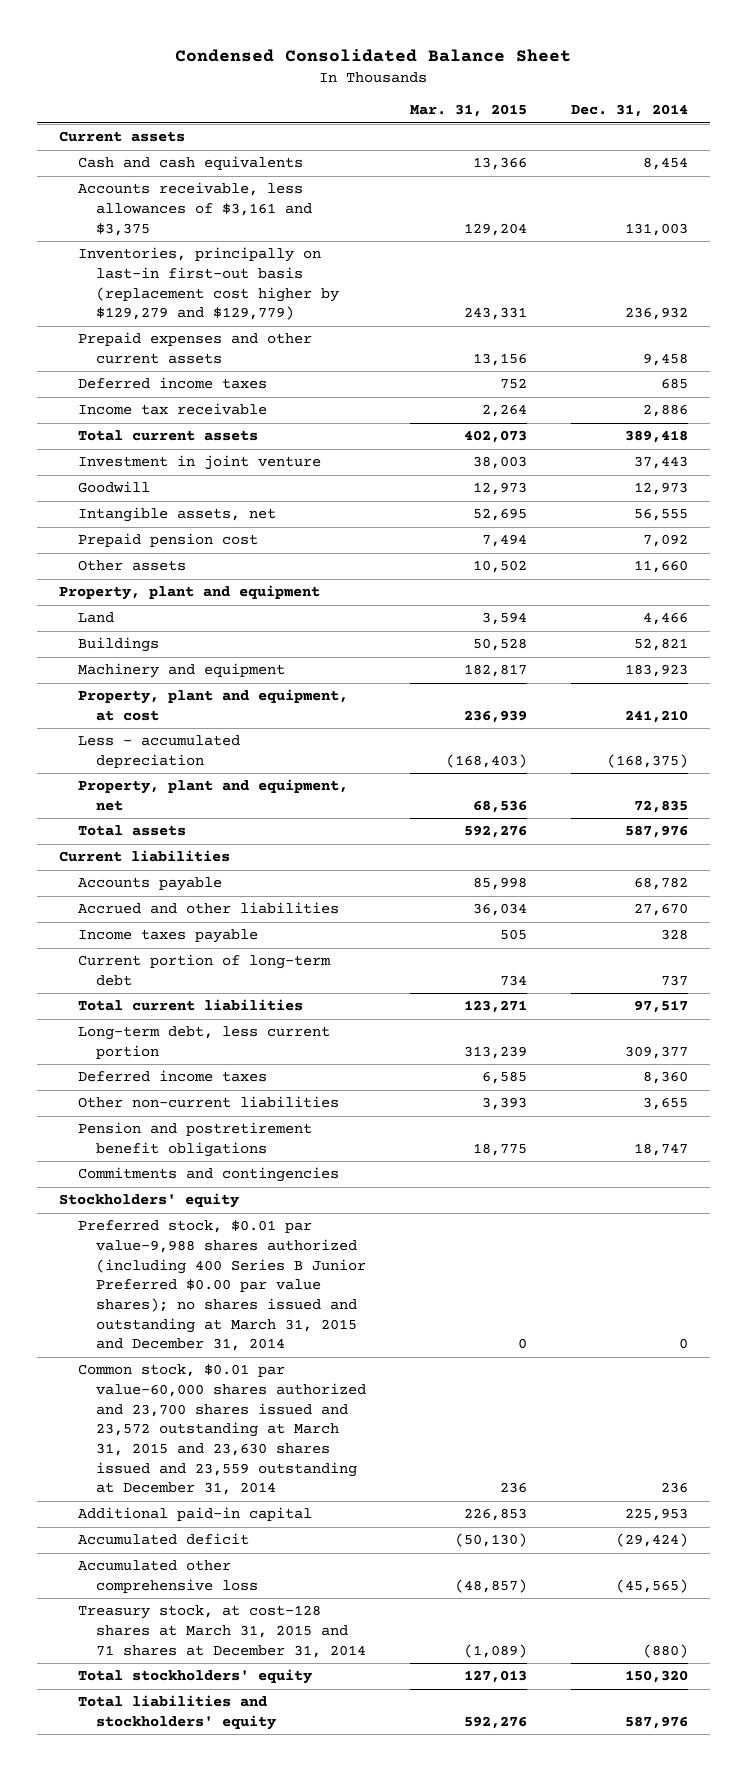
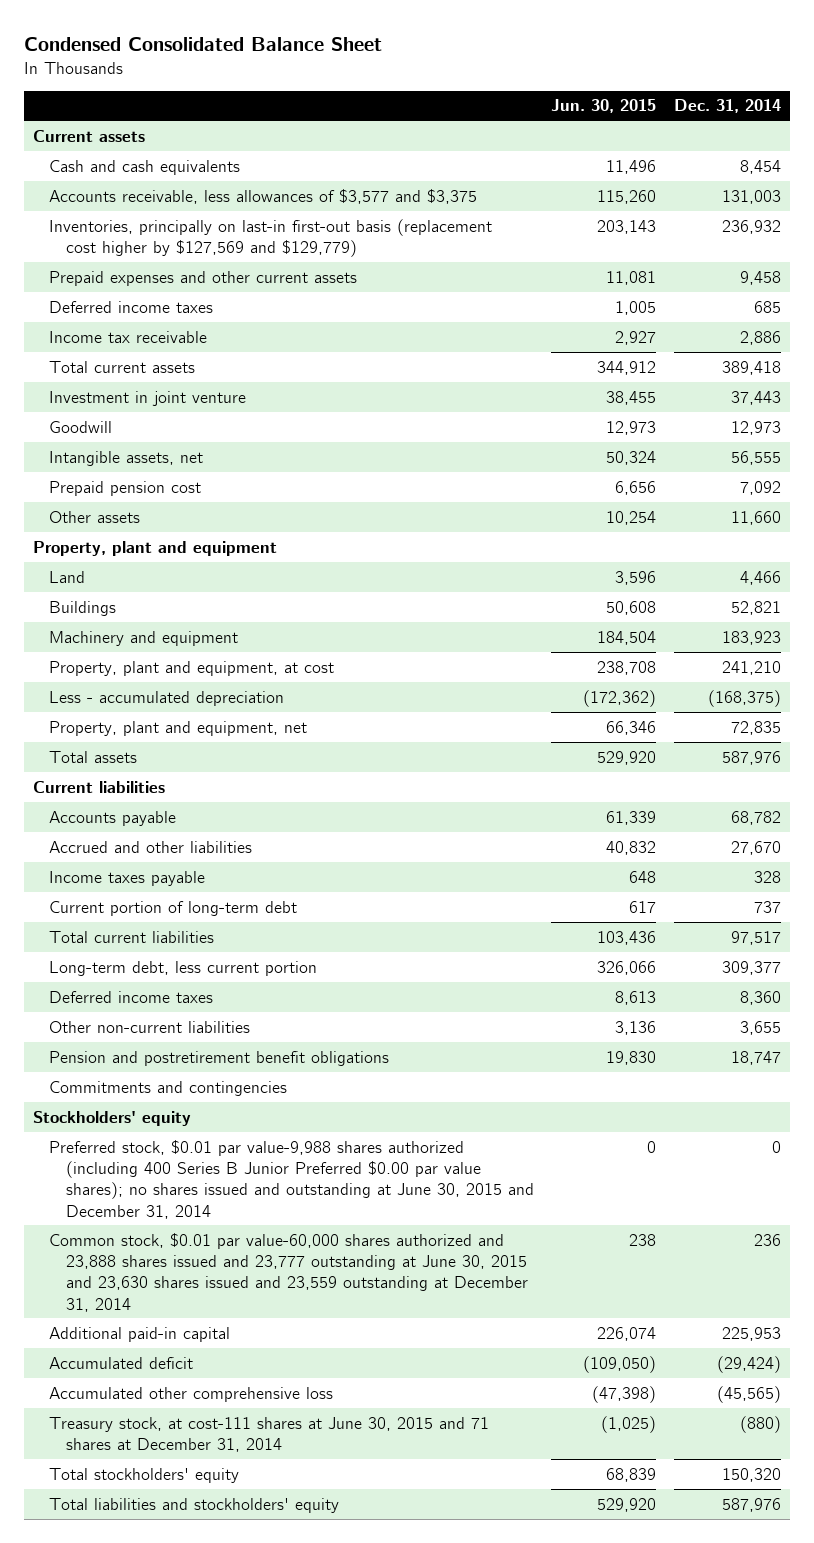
[410,104,528,118] Mar. 31, 2015 -> none
none -> [551,99,657,114] Jun. 30, 2015
[77,182,313,236] Accounts receivable, less allowances of $3,161 and $3,375 -> [49,188,478,204] Accounts receivable, less allowances of $3,577 and $3,375
[77,247,340,321] Inventories, principally on last-in first-out basis (replacement cost higher by $129,279 and $129,779) -> [49,218,493,257] Inventories, principally on last-in first-out basis (replacement cost higher by $127,569 and $129,779)
[77,1220,367,1352] Preferred stock, $0.01 par value-9,988 shares authorized (including 400 Series B Junior Preferred $0.00 par value shares); no shares issued and outstanding at March 31, 2015 and December 31, 2014 -> [49,1139,534,1219] Preferred stock, $0.01 par value-9,988 shares authorized (including 400 Series B Junior Preferred $0.00 par value shares); no shares issued and outstanding at June 30, 2015 and December 31, 2014
[77,1364,367,1496] Common stock, $0.01 par value-60,000 shares authorized and 23,700 shares issued and 23,572 outstanding at March 31, 2015 and 23,630 shares issued and 23,559 outstanding at December 31, 2014 -> [49,1232,528,1312] Common stock, $0.01 par value-60,000 shares authorized and 23,888 shares issued and 23,777 outstanding at June 30, 2015 and 23,630 shares issued and 23,559 outstanding at December 31, 2014
[77,1605,367,1658] Treasury stock, at cost-128 shares at March 31, 2015 and 71 shares at December 31, 2014 -> [49,1416,490,1452] Treasury stock, at cost-111 shares at June 30, 2015 and 71 shares at December 31, 2014

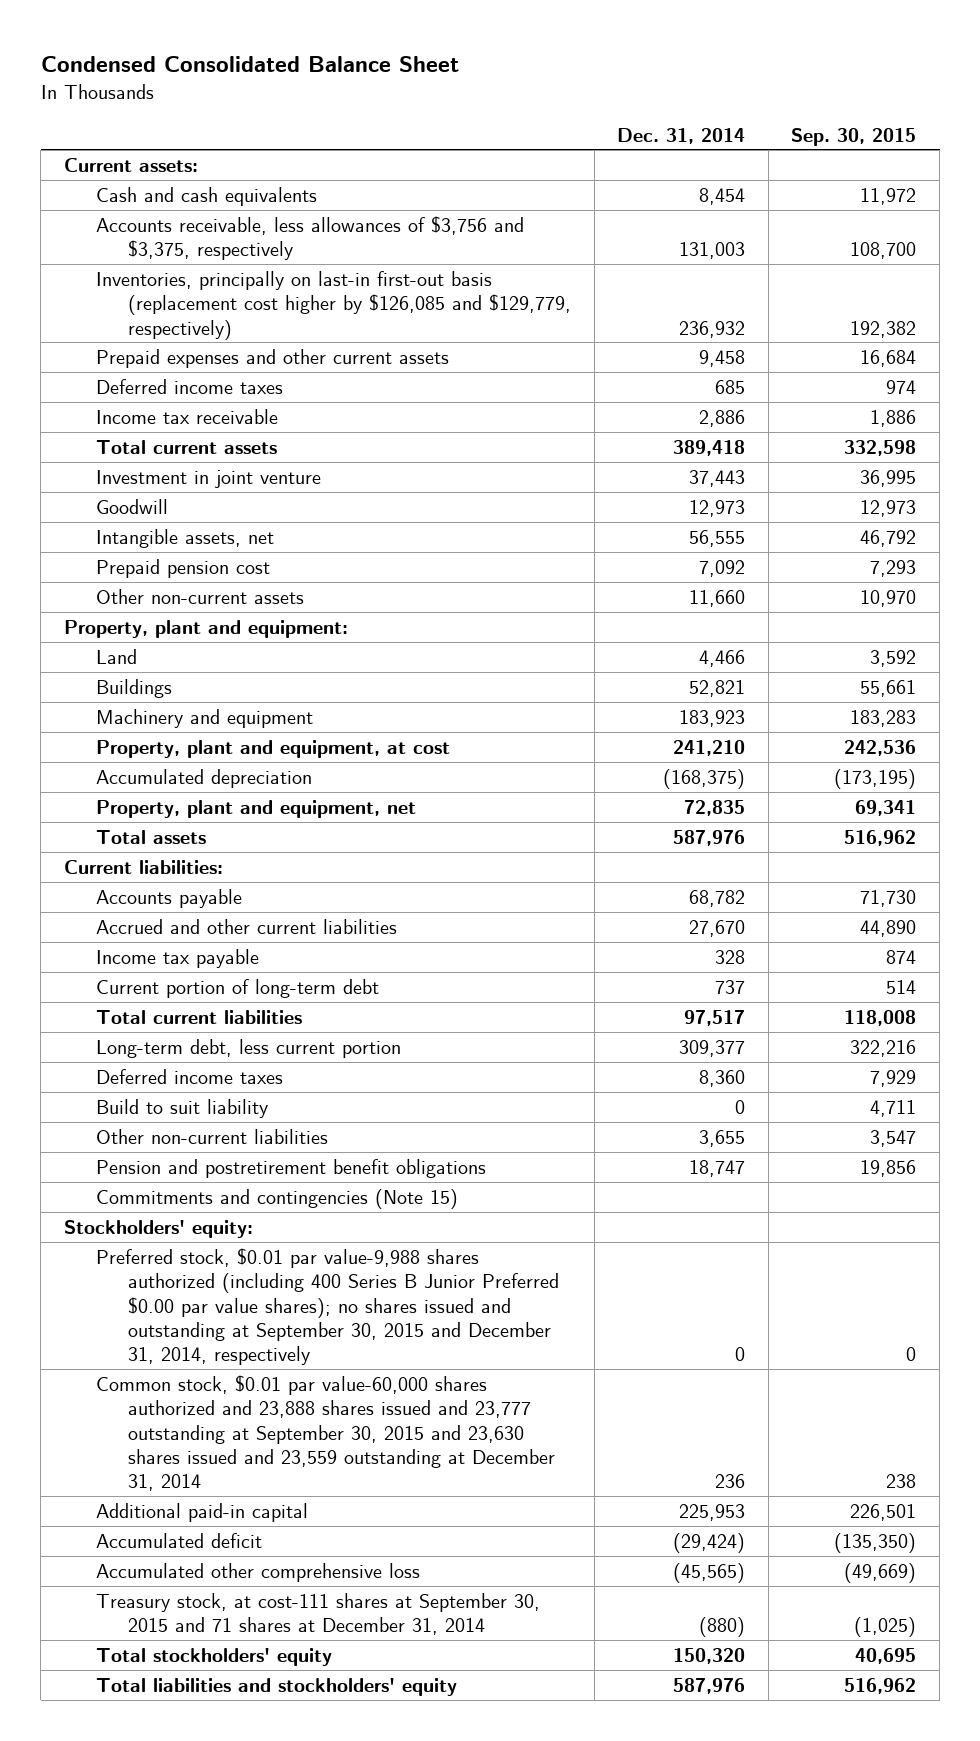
[551,99,657,114] Jun. 30, 2015 -> none
none -> [791,127,917,146] Sep. 30, 2015
[32,129,145,142] Current assets -> [63,158,198,173] Current assets:
[49,188,478,204] Accounts receivable, less allowances of $3,577 and $3,375 -> [95,216,524,261] Accounts receivable, less allowances of $3,756 and $3,375, respectively
[49,218,493,257] Inventories, principally on last-in first-out basis (replacement cost higher by $127,569 and $129,779) -> [95,271,572,340] Inventories, principally on last-in first-out basis (replacement cost higher by $126,085 and $129,779, respectively)
[49,510,141,523] Other assets -> [95,589,304,605] Other non-current assets
[32,540,277,556] Property, plant and equipment -> [63,620,348,639] Property, plant and equipment:
[49,690,285,706] Less - accumulated depreciation -> [95,769,312,789] Accumulated depreciation
[32,780,165,793] Current liabilities -> [63,860,223,875] Current liabilities:
[49,840,253,853] Accrued and other liabilities -> [95,919,397,935] Accrued and other current liabilities
[49,870,206,886] Income taxes payable -> [95,949,259,969] Income tax payable
none -> [95,1099,268,1119] Build to suit liability
[49,1080,288,1096] Commitments and contingencies -> [95,1189,458,1210] Commitments and contingencies (Note 15)
[32,1110,191,1126] Stockholders' equity -> [63,1220,253,1239] Stockholders' equity:
[49,1139,534,1219] Preferred stock, $0.01 par value-9,988 shares authorized (including 400 Series B Junior Preferred $0.00 par value shares); no shares issued and outstanding at June 30, 2015 and December 31, 2014 -> [95,1248,560,1365] Preferred stock, $0.01 par value-9,988 shares authorized (including 400 Series B Junior Preferred $0.00 par value shares); no shares issued and outstanding at September 30, 2015 and December 31, 2014, respectively
[49,1232,528,1312] Common stock, $0.01 par value-60,000 shares authorized and 23,888 shares issued and 23,777 outstanding at June 30, 2015 and 23,630 shares issued and 23,559 outstanding at December 31, 2014 -> [95,1375,556,1491] Common stock, $0.01 par value-60,000 shares authorized and 23,888 shares issued and 23,777 outstanding at September 30, 2015 and 23,630 shares issued and 23,559 outstanding at December 31, 2014
[49,1416,490,1452] Treasury stock, at cost-111 shares at June 30, 2015 and 71 shares at December 31, 2014 -> [95,1593,540,1636] Treasury stock, at cost-111 shares at September 30, 2015 and 71 shares at December 31, 2014

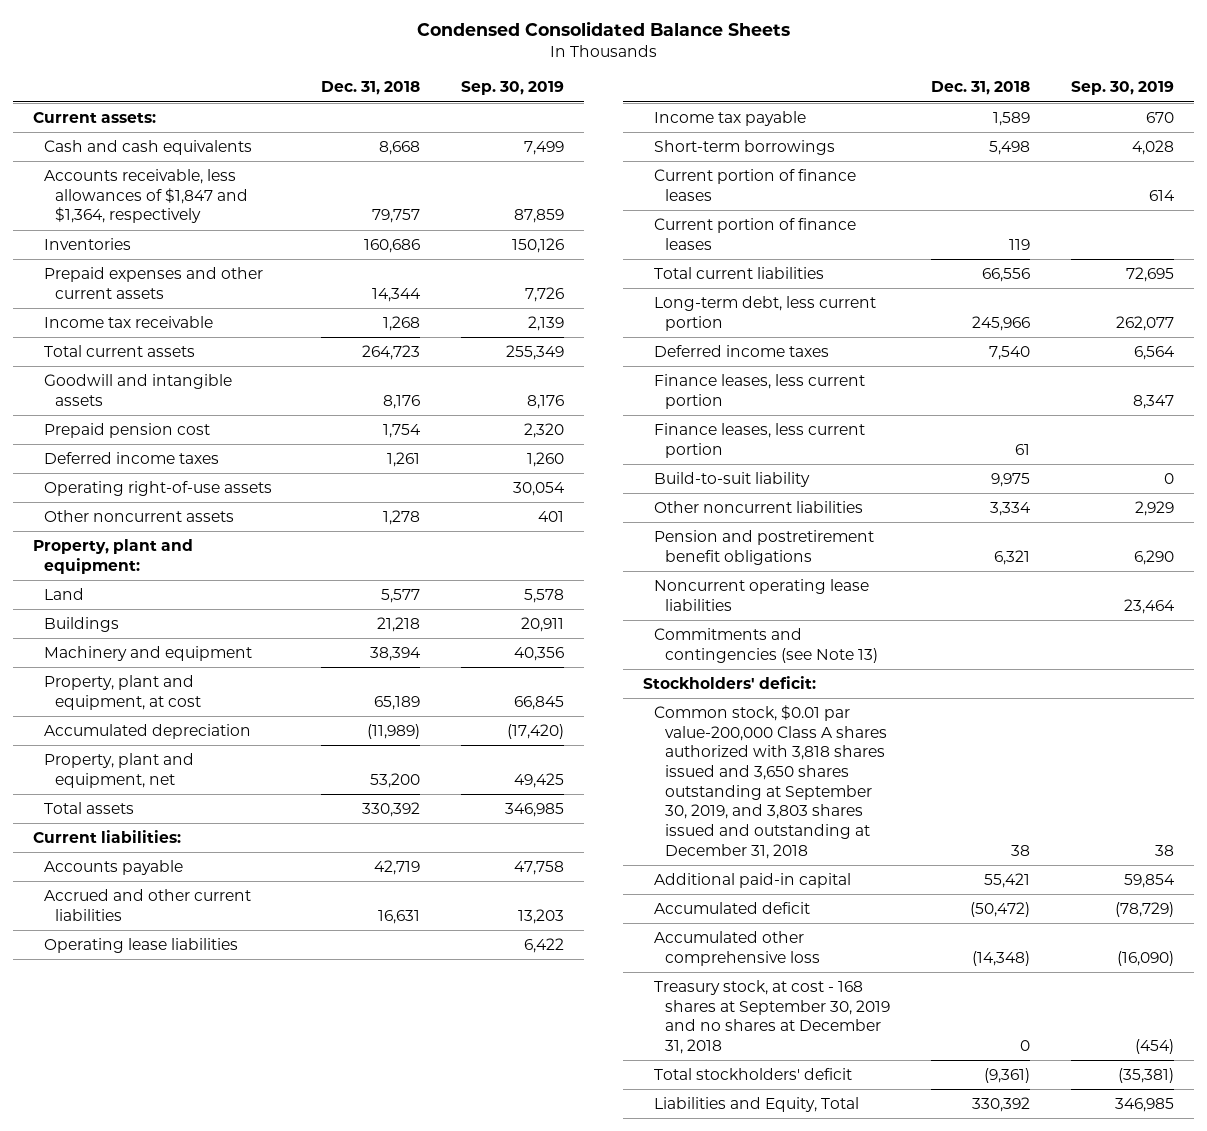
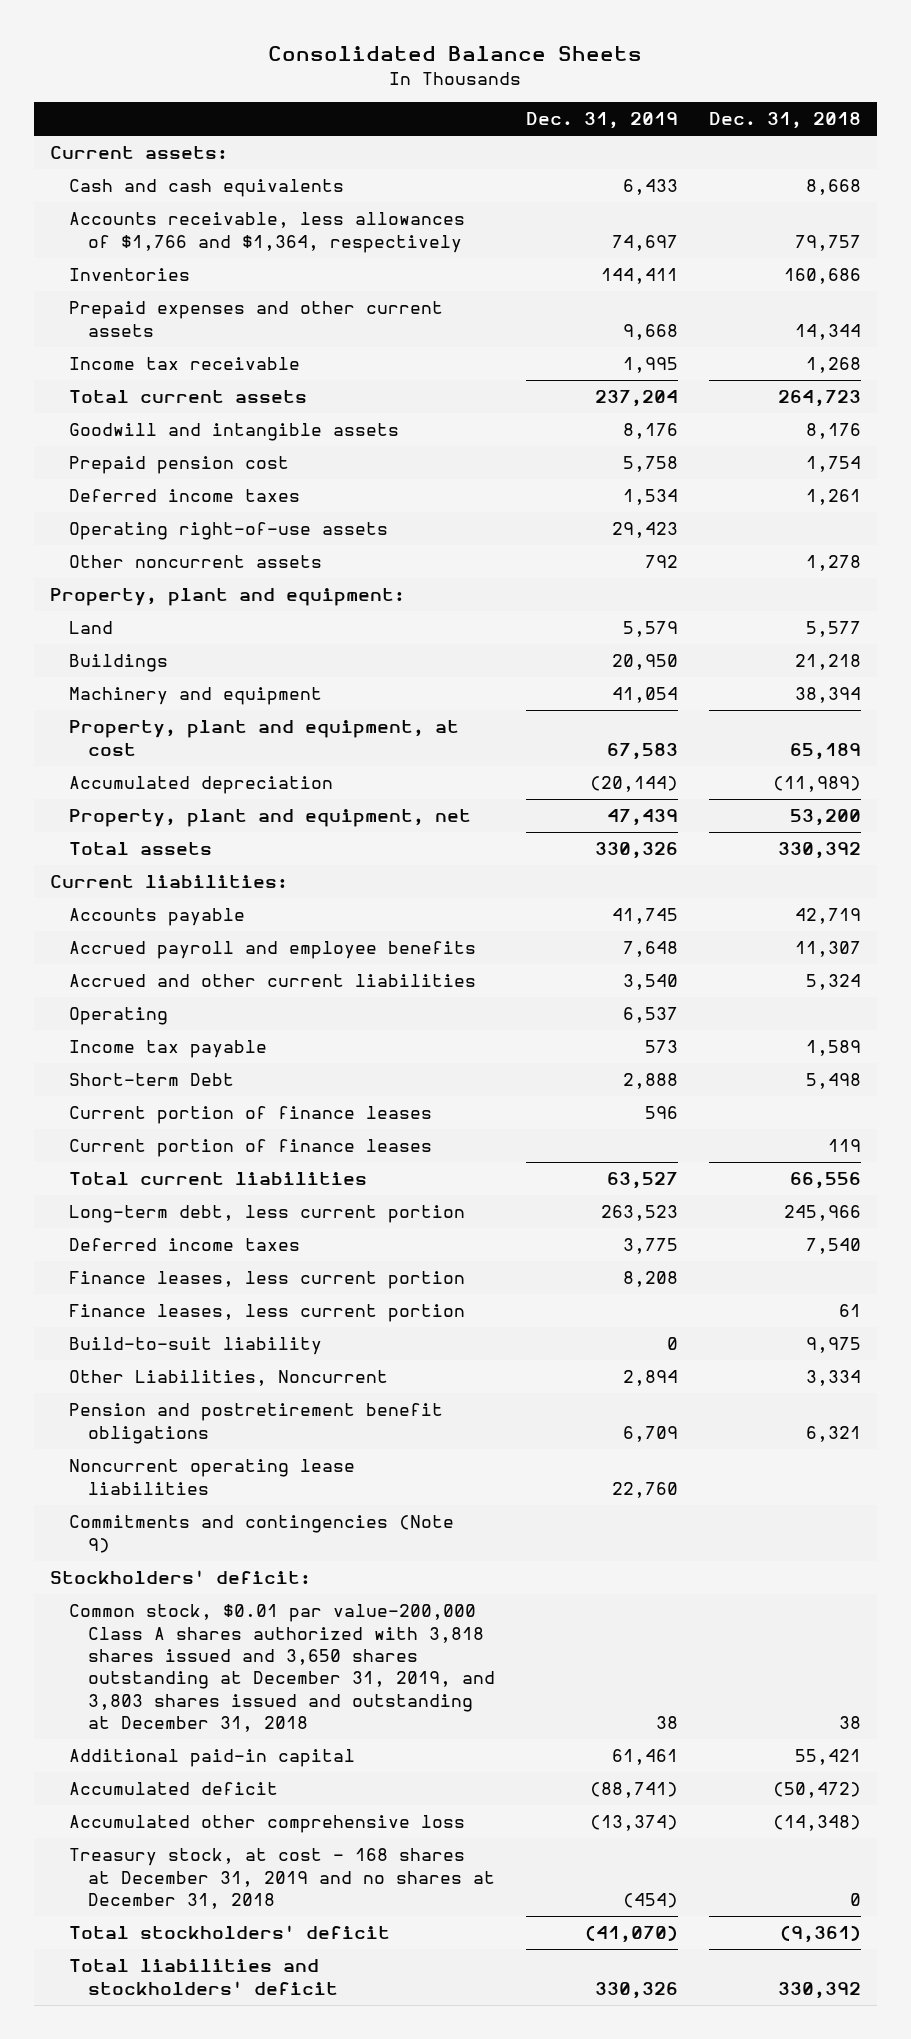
[416,21,790,37] Condensed Consolidated Balance Sheets -> [268,46,643,62] Consolidated Balance Sheets
[461,81,565,96] Sep. 30, 2019 -> none
none -> [525,112,678,130] Dec. 31, 2019
[44,169,249,224] Accounts receivable, less allowances of $1,847 and $1,364, respectively -> [68,212,465,253] Accounts receivable, less allowances of $1,766 and $1,364, respectively
none -> [68,941,476,960] Accrued payroll and employee benefits
[378,909,421,924] 16,631 -> [805,974,861,991] 5,324
[44,938,239,954] Operating lease liabilities -> [68,1007,168,1026] Operating
[654,140,836,156] Short-term borrowings -> [68,1073,234,1087] Short-term Debt
[654,501,864,514] Other noncurrent liabilities -> [68,1370,388,1387] Other Liabilities, Noncurrent
[654,628,879,663] Commitments and contingencies (see Note 13) -> [68,1515,454,1553] Commitments and contingencies (Note 9)
[654,705,888,859] Common stock, $0.01 par value-200,000 Class A shares authorized with 3,818 shares issued and 3,650 shares outstanding at September 30, 2019, and 3,803 shares issued and outstanding at December 31, 2018 -> [68,1604,495,1733] Common stock, $0.01 par value-200,000 Class A shares authorized with 3,818 shares issued and 3,650 shares outstanding at December 31, 2019, and 3,803 shares issued and outstanding at December 31, 2018
[654,980,891,1054] Treasury stock, at cost - 168 shares at September 30, 2019 and no shares at December 31, 2018 -> [68,1848,495,1910] Treasury stock, at cost - 168 shares at December 31, 2019 and no shares at December 31, 2018
[654,1097,860,1113] Liabilities and Equity, Total -> [68,1959,338,1995] Total liabilities and stockholders' deficit

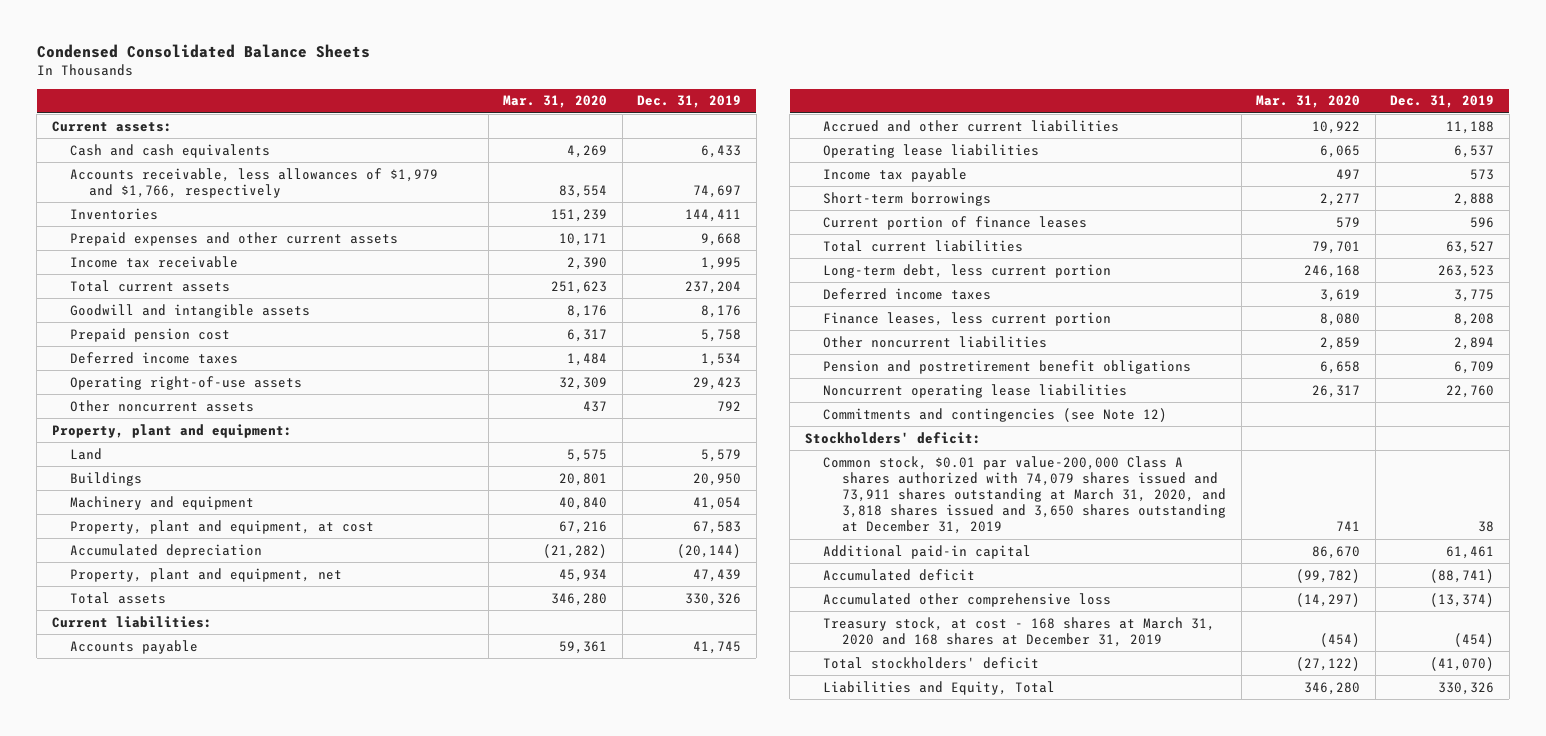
[268,46,643,62] Consolidated Balance Sheets -> [36,44,370,59] Condensed Consolidated Balance Sheets
[708,112,861,130] Dec. 31, 2018 -> none
none -> [503,95,608,109] Mar. 31, 2020
[68,212,465,253] Accounts receivable, less allowances of $1,766 and $1,364, respectively -> [70,167,439,198] Accounts receivable, less allowances of $1,979 and $1,766, respectively
[68,941,476,960] Accrued payroll and employee benefits -> none
[622,974,678,991] 3,540 -> [1446,120,1495,134] 11,188
[68,1007,168,1026] Operating -> [823,143,1040,158] Operating lease liabilities
[68,1073,234,1087] Short-term Debt -> [823,191,992,206] Short-term borrowings
[68,1139,432,1158] Current portion of finance leases -> none
[68,1304,465,1323] Finance leases, less current portion -> none
[68,1337,322,1356] Build-to-suit liability -> none
[68,1370,388,1387] Other Liabilities, Noncurrent -> [823,335,1048,348] Other noncurrent liabilities
[68,1515,454,1553] Commitments and contingencies (Note 9) -> [823,407,1168,422] Commitments and contingencies (see Note 12)
[68,1604,495,1733] Common stock, $0.01 par value-200,000 Class A shares authorized with 3,818 shares issued and 3,650 shares outstanding at December 31, 2019, and 3,803 shares issued and outstanding at December 31, 2018 -> [823,455,1227,535] Common stock, $0.01 par value-200,000 Class A shares authorized with 74,079 shares issued and 73,911 shares outstanding at March 31, 2020, and 3,818 shares issued and 3,650 shares outstanding at December 31, 2019
[68,1848,495,1910] Treasury stock, at cost - 168 shares at December 31, 2019 and no shares at December 31, 2018 -> [823,616,1216,647] Treasury stock, at cost - 168 shares at March 31, 2020 and 168 shares at December 31, 2019
[68,1959,338,1995] Total liabilities and stockholders' deficit -> [823,680,1056,695] Liabilities and Equity, Total

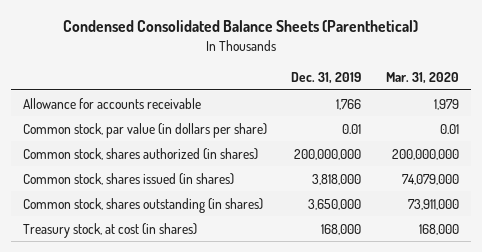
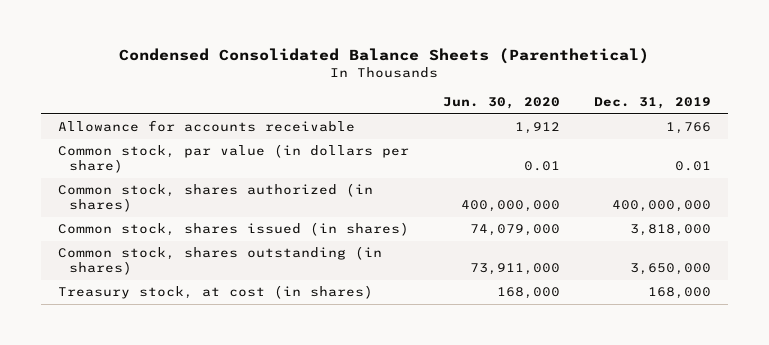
[385,71,459,84] Mar. 31, 2020 -> none
none -> [442,97,560,110] Jun. 30, 2020
[294,148,362,160] 200,000,000 -> [611,200,711,213] 400,000,000

